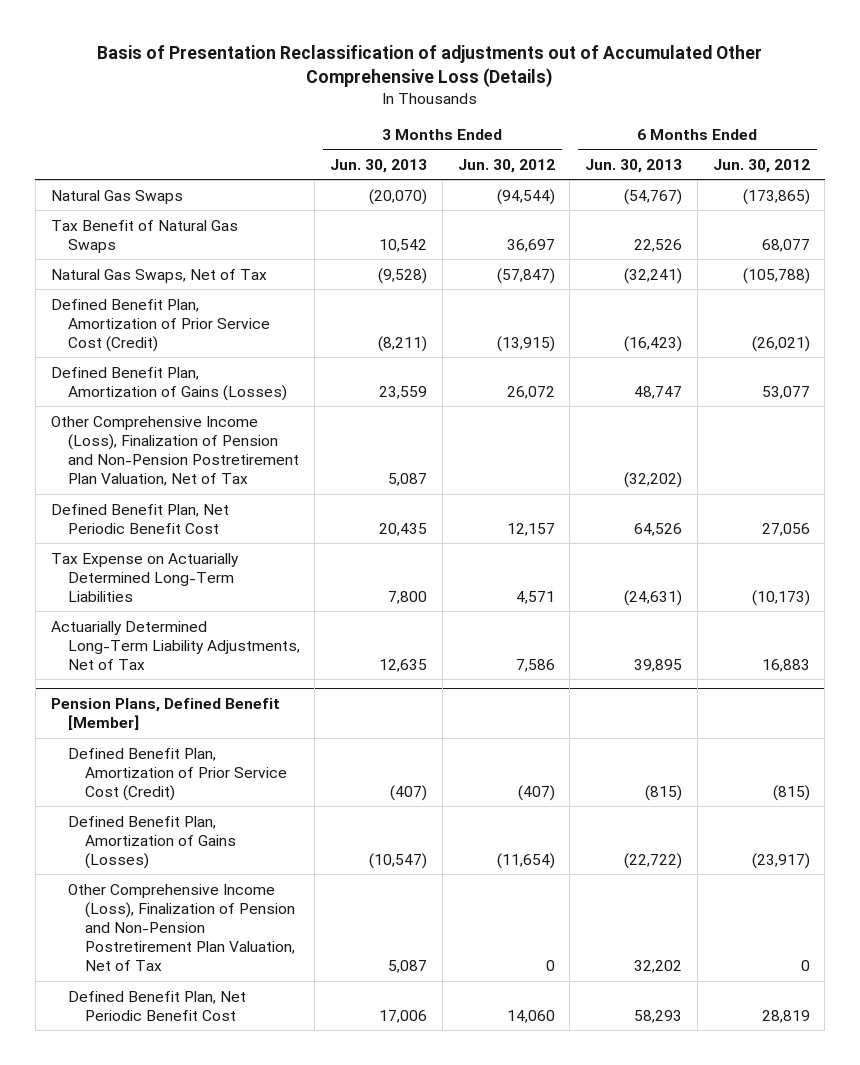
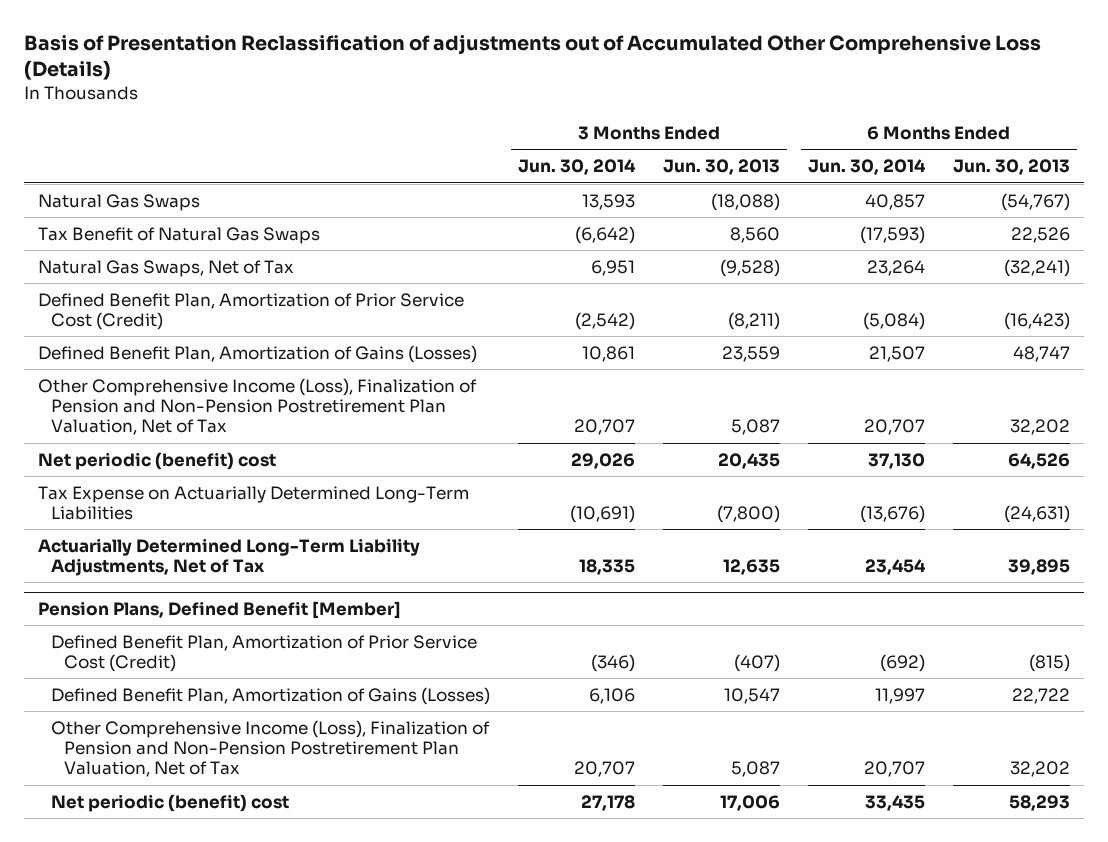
[457,158,555,173] Jun. 30, 2012 -> none
[712,158,810,173] Jun. 30, 2012 -> none
none -> [517,159,636,176] Jun. 30, 2014
none -> [808,159,927,176] Jun. 30, 2014
[369,188,428,205] (20,070) -> [711,192,781,211] (18,088)
[379,238,428,252] 10,542 -> [730,226,781,243] 8,560
[624,472,683,489] (32,202) -> [1010,419,1071,436] 32,202
[50,503,229,534] Defined Benefit Plan, Net Periodic Benefit Cost -> [37,451,276,470] Net periodic (benefit) cost
[388,590,428,604] 7,800 -> [717,504,781,523] (7,800)
[369,852,428,869] (10,547) -> [724,687,781,704] 10,547
[624,852,683,869] (22,722) -> [1012,687,1071,704] 22,722
[67,990,246,1021] Defined Benefit Plan, Net Periodic Benefit Cost -> [50,793,289,812] Net periodic (benefit) cost

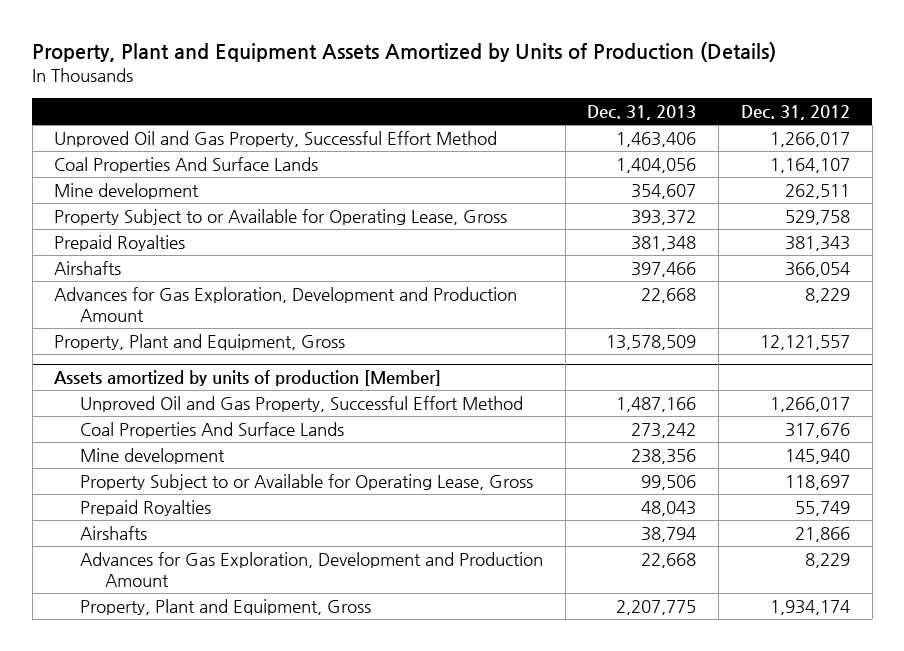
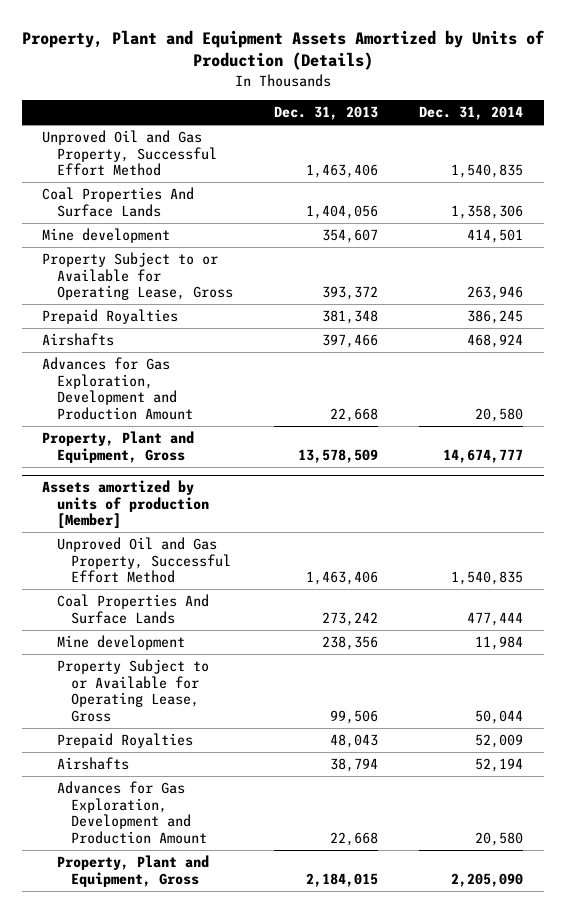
[740,105,850,121] Dec. 31, 2012 -> none
none -> [419,106,524,121] Dec. 31, 2014
[616,396,697,412] 1,487,166 -> [305,571,378,586] 1,463,406
[616,599,697,615] 2,207,775 -> [305,872,378,887] 2,184,015

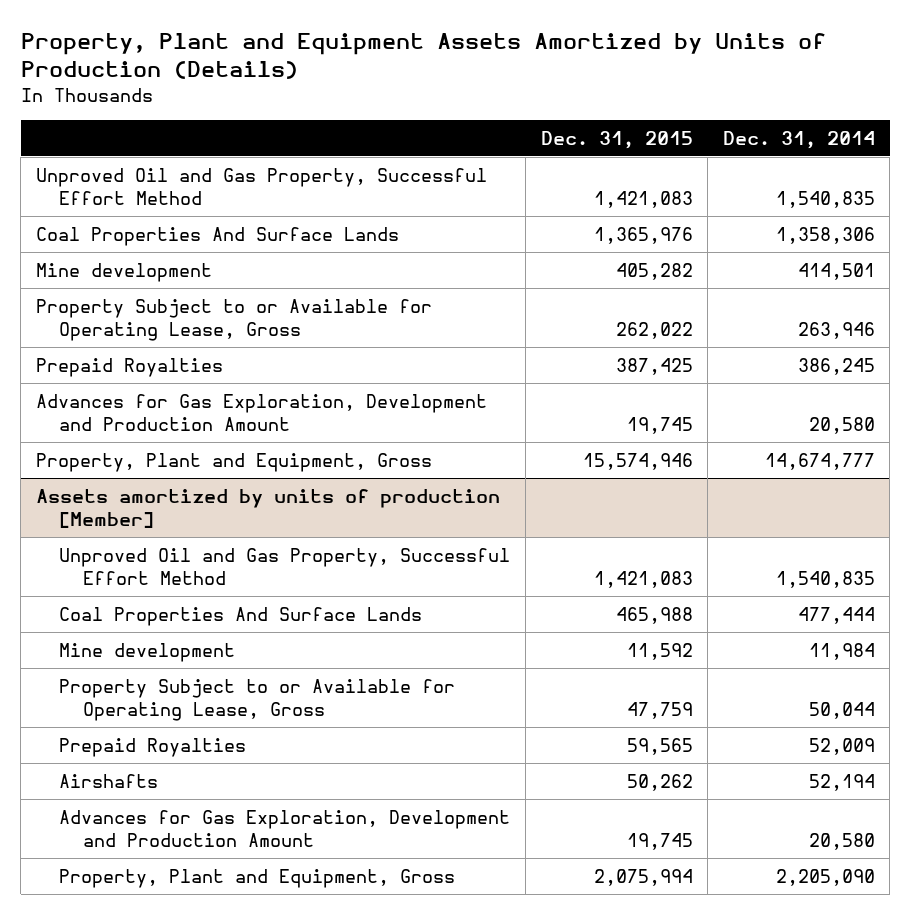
[273,106,378,121] Dec. 31, 2013 -> none
none -> [540,130,693,149] Dec. 31, 2015
[42,333,115,347] Airshafts -> none

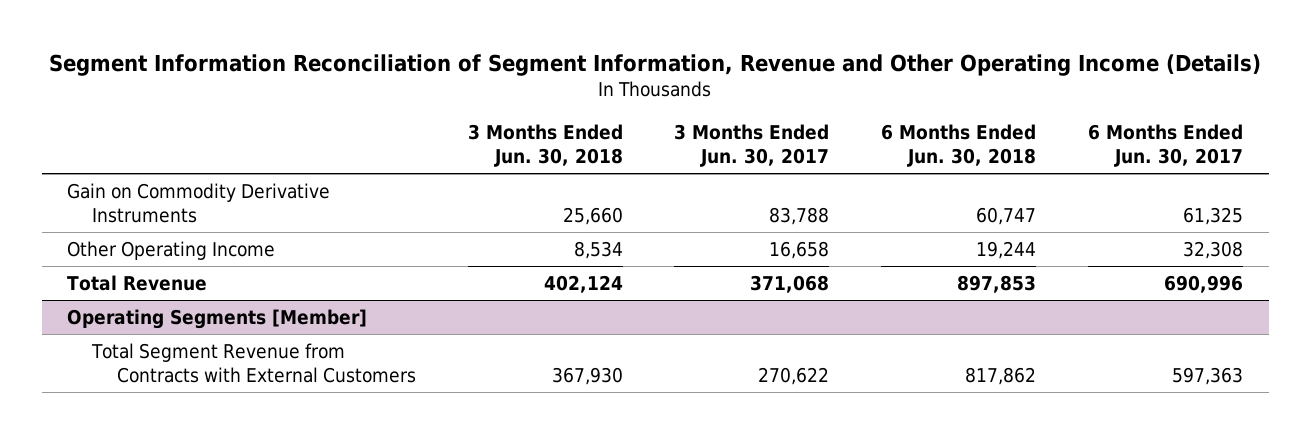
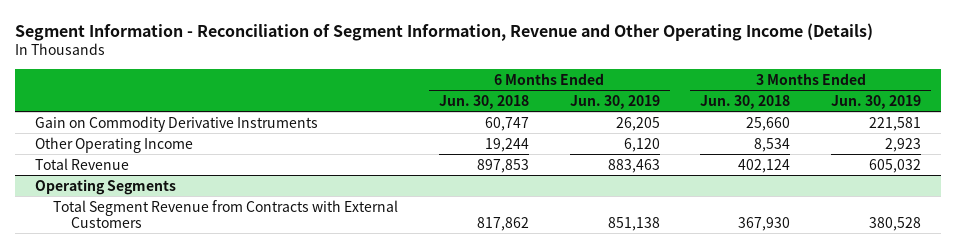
[49,53,1262,76] Segment Information Reconciliation of Segment Information, Revenue and Other Operating Income (Details) -> [15,22,874,41] Segment Information - Reconciliation of Segment Information, Revenue and Other Operating Income (Details)
[674,124,830,167] 3 Months Ended Jun. 30, 2017 -> none
[1087,124,1243,167] 6 Months Ended Jun. 30, 2017 -> none
none -> [569,94,660,109] Jun. 30, 2019
none -> [831,94,922,109] Jun. 30, 2019
[67,308,368,329] Operating Segments [Member] -> [35,178,177,195] Operating Segments

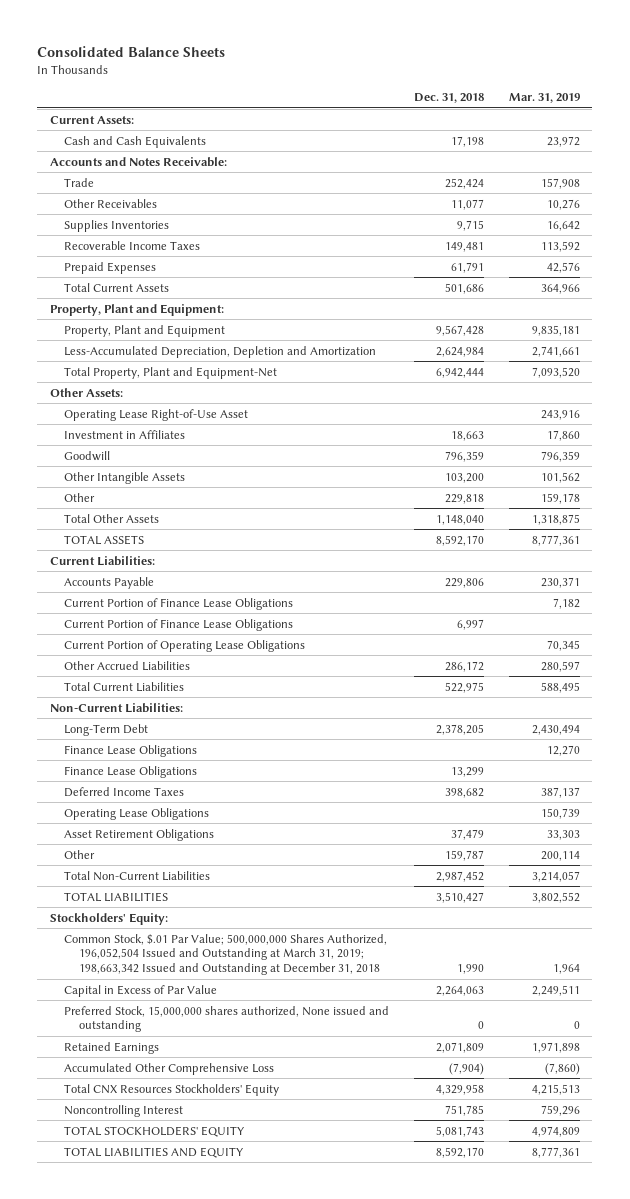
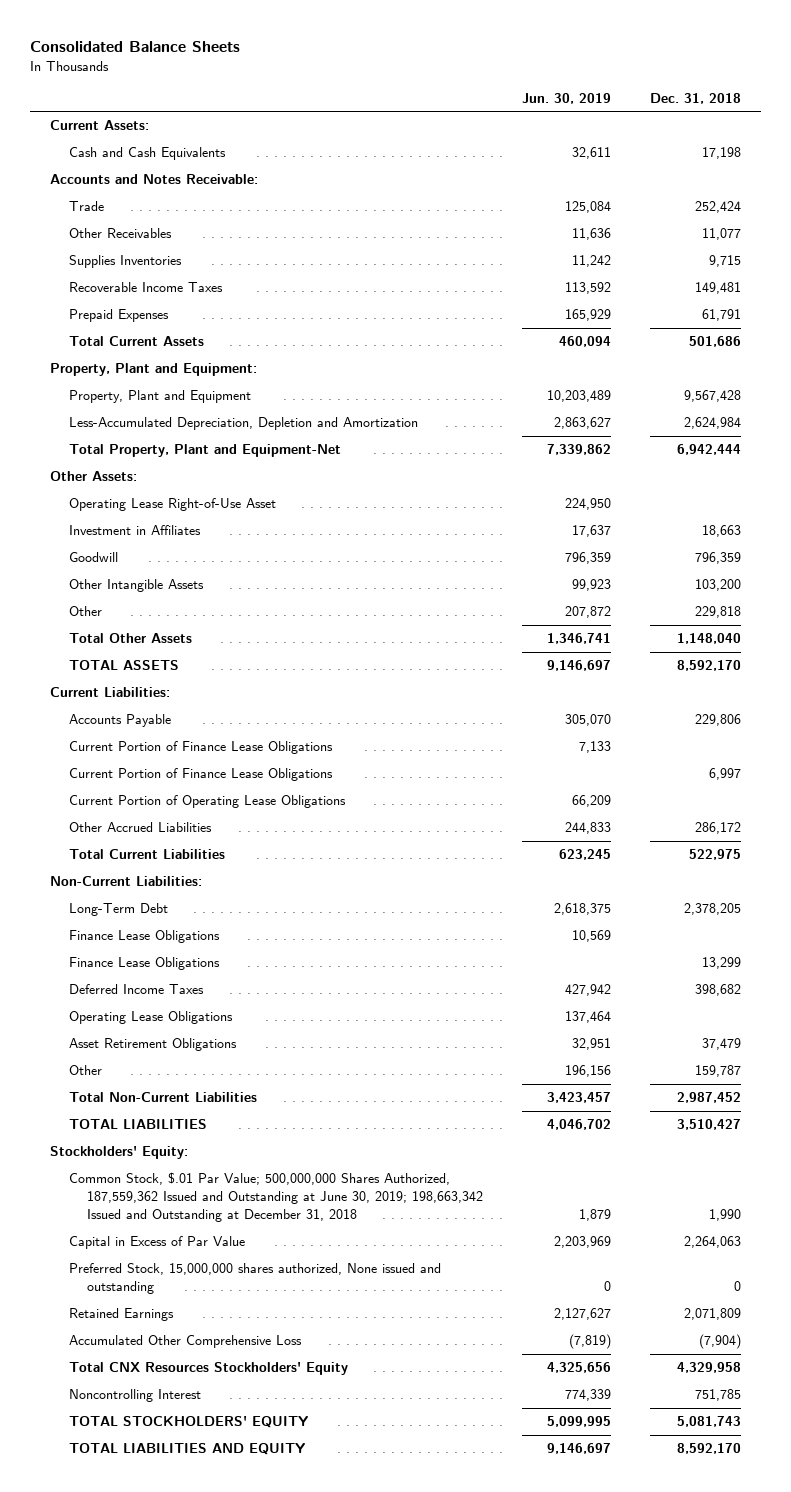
[508,93,580,104] Mar. 31, 2019 -> none
none -> [522,92,612,104] Jun. 30, 2019
[64,933,388,975] Common Stock, $.01 Par Value; 500,000,000 Shares Authorized, 196,052,504 Issued and Outstanding at March 31, 2019; 198,663,342 Issued and Outstanding at December 31, 2018 -> [68,1172,484,1223] Common Stock, $.01 Par Value; 500,000,000 Shares Authorized, 187,559,362 Issued and Outstanding at June 30, 2019; 198,663,342 Issued and Outstanding at December 31, 2018

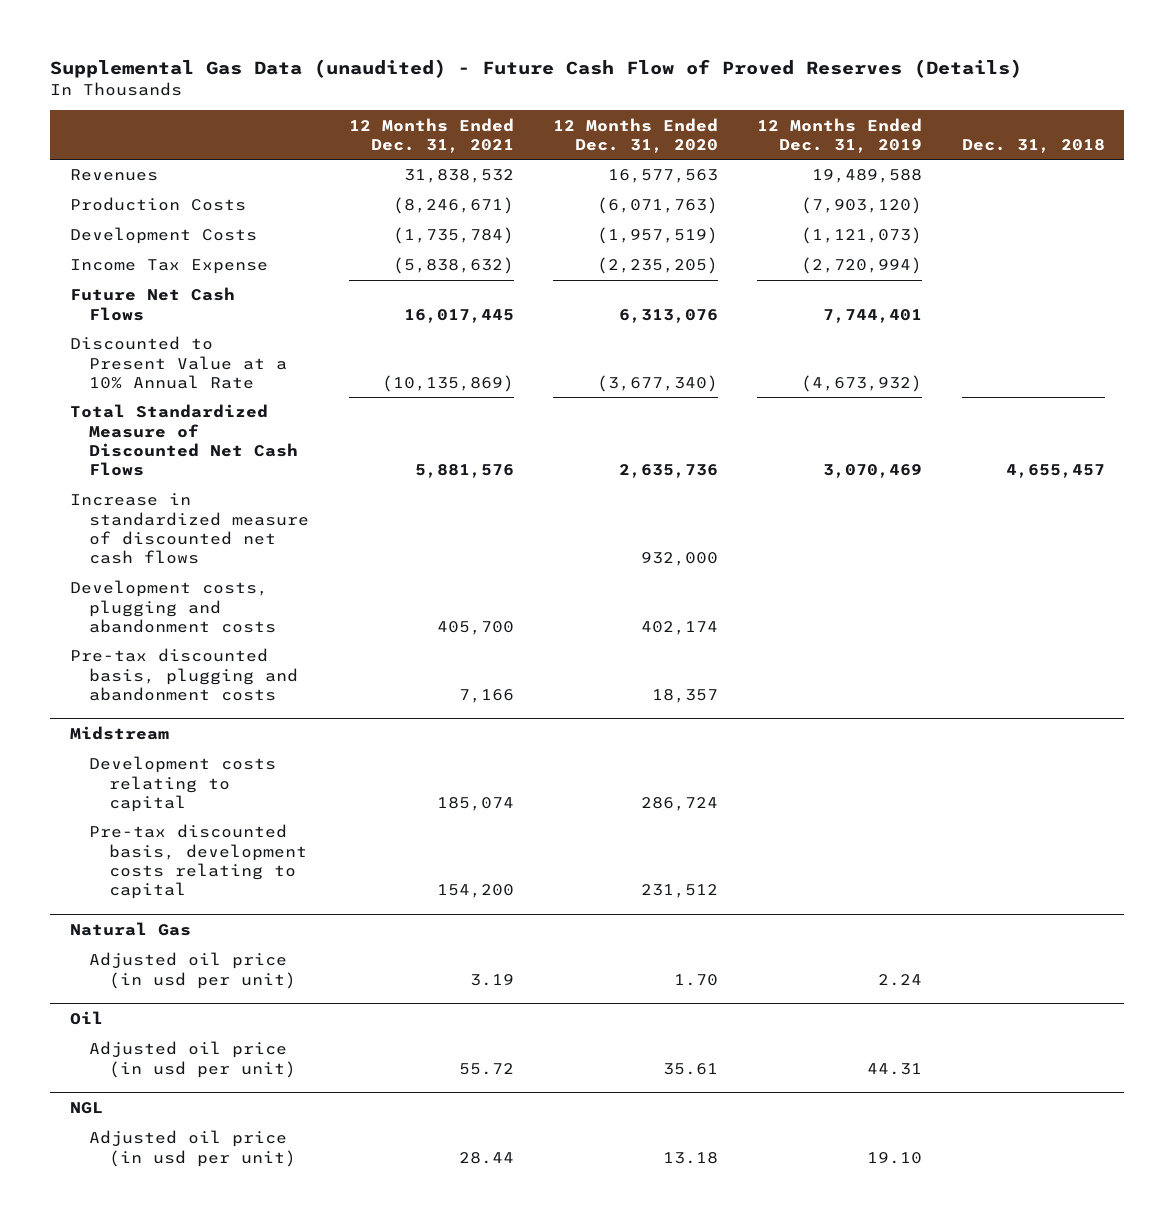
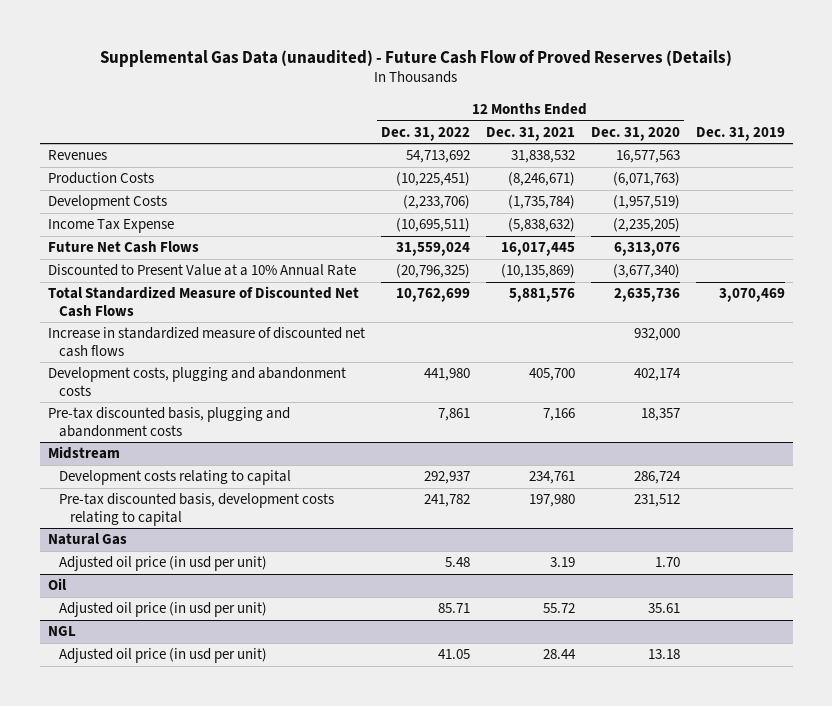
[757,117,923,153] 12 Months Ended Dec. 31, 2019 -> none
[961,138,1105,153] Dec. 31, 2018 -> none
none -> [380,126,470,141] Dec. 31, 2022
none -> [695,126,785,141] Dec. 31, 2019
[436,796,514,811] 185,074 -> [528,471,575,485] 234,761
[436,883,514,898] 154,200 -> [528,494,575,508] 197,980

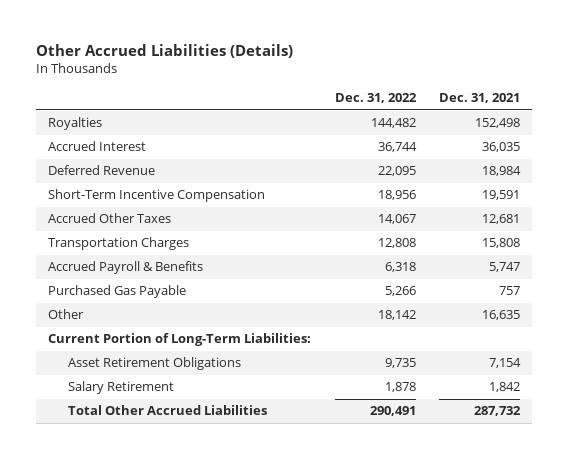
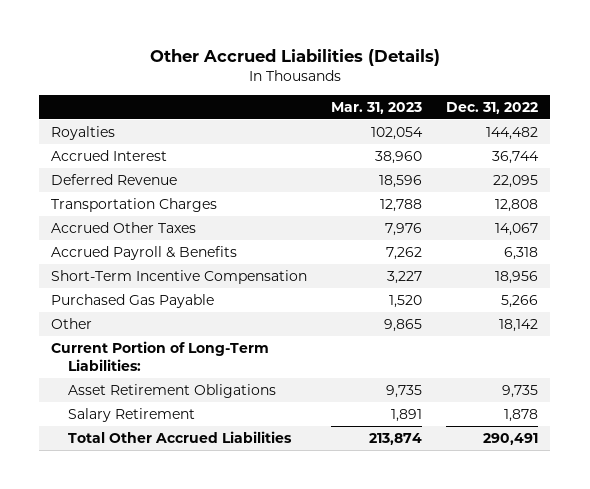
[439,93,521,104] Dec. 31, 2021 -> none
none -> [331,101,423,114] Mar. 31, 2023
[48,213,172,224] Accrued Other Taxes -> [51,221,197,233] Accrued Other Taxes
[48,189,266,203] Short-Term Incentive Compensation -> [51,269,308,284] Short-Term Incentive Compensation

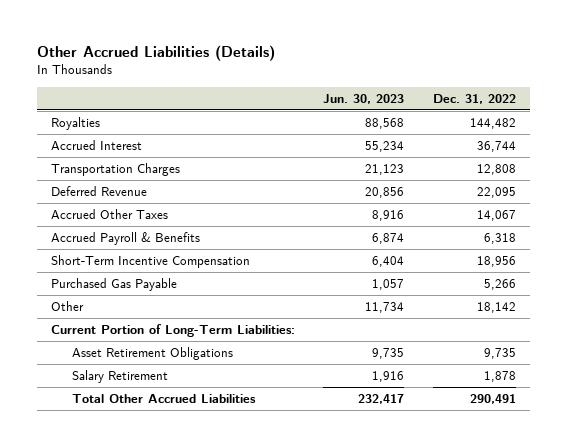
[331,101,423,114] Mar. 31, 2023 -> none
none -> [323,93,405,104] Jun. 30, 2023
[51,173,178,185] Deferred Revenue -> [51,185,148,196] Deferred Revenue

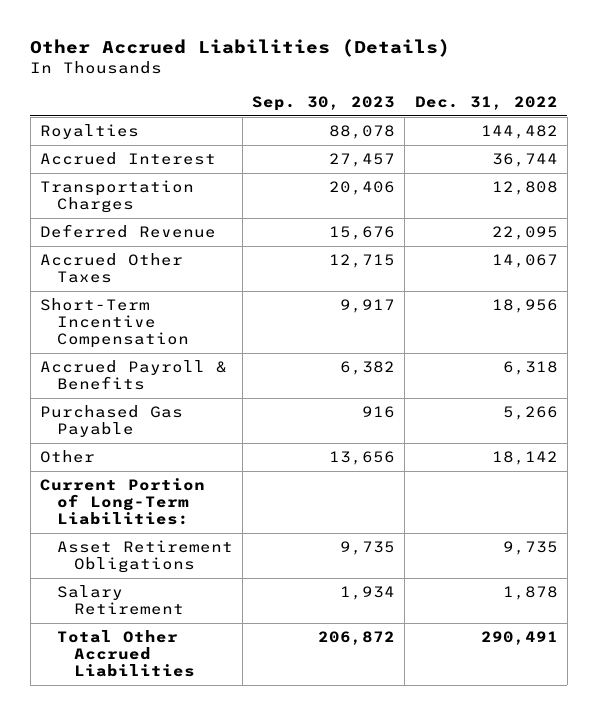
[323,93,405,104] Jun. 30, 2023 -> none
none -> [252,95,396,111] Sep. 30, 2023
[51,231,201,245] Accrued Payroll & Benefits -> [39,359,227,391] Accrued Payroll & Benefits

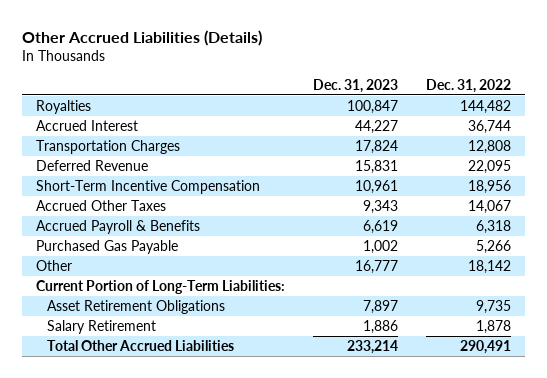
[252,95,396,111] Sep. 30, 2023 -> none
none -> [313,78,399,93] Dec. 31, 2023
[39,252,183,284] Accrued Other Taxes -> [36,199,167,211] Accrued Other Taxes

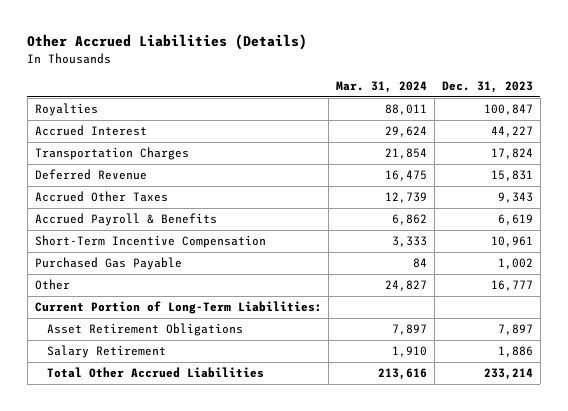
[426,78,512,93] Dec. 31, 2022 -> none
none -> [336,81,428,94] Mar. 31, 2024
[36,179,261,194] Short-Term Incentive Compensation -> [34,235,266,249] Short-Term Incentive Compensation

